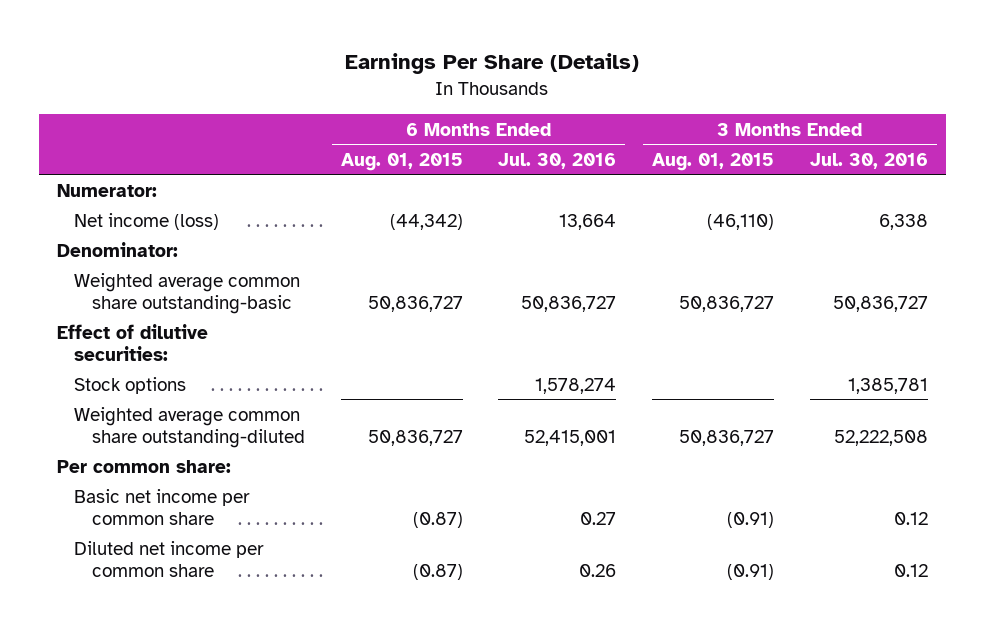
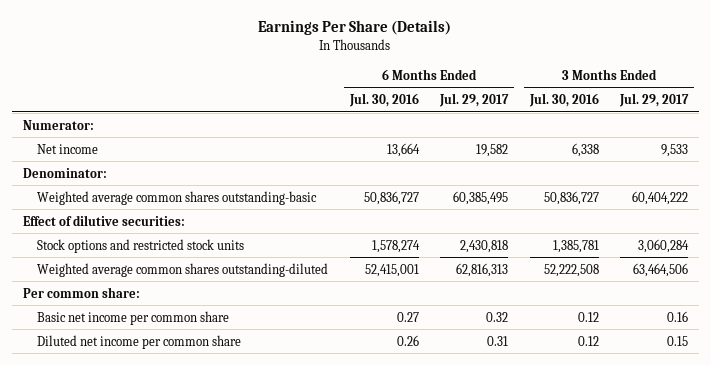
[340,152,463,171] Aug. 01, 2015 -> none
[652,152,775,171] Aug. 01, 2015 -> none
none -> [439,93,510,108] Jul. 29, 2017
none -> [619,93,690,108] Jul. 29, 2017
[74,212,220,230] Net income (loss) -> [37,143,99,154] Net income
[74,272,301,314] Weighted average common share outstanding-basic -> [37,190,318,205] Weighted average common shares outstanding-basic
[74,376,187,394] Stock options -> [37,238,245,253] Stock options and restricted stock units
[74,406,306,448] Weighted average common share outstanding-diluted -> [37,262,329,277] Weighted average common shares outstanding-diluted

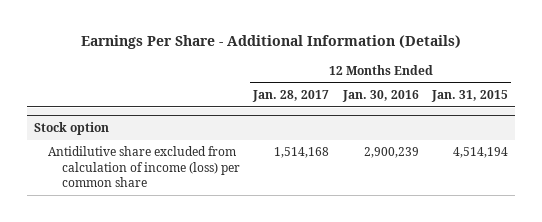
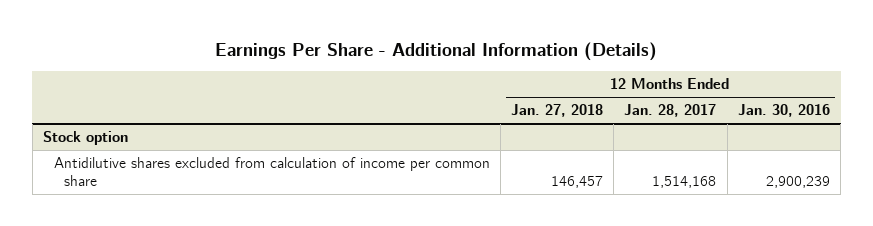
[431,89,509,102] Jan. 31, 2015 -> none
none -> [511,104,604,118] Jan. 27, 2018
[47,146,240,187] Antidilutive share excluded from calculation of income (loss) per common share -> [53,157,490,187] Antidilutive shares excluded from calculation of income per common share

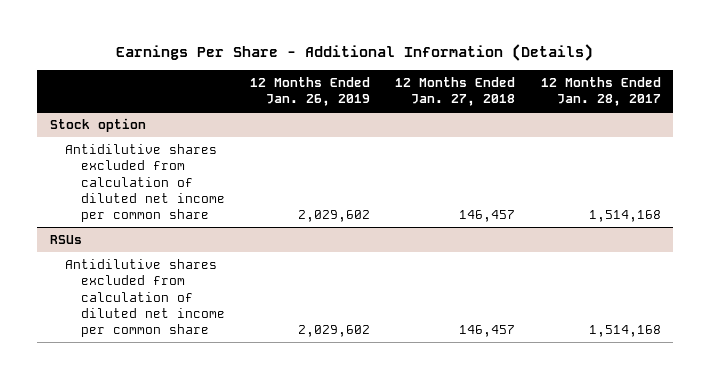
[737,104,830,118] Jan. 30, 2016 -> none
none -> [249,77,370,107] 12 Months Ended Jan. 26, 2019
[53,157,490,187] Antidilutive shares excluded from calculation of income per common share -> [65,144,225,223] Antidilutive shares excluded from calculation of diluted net income per common share
none -> [49,235,82,245] RSUs
none -> [65,259,225,338] Antidilutive shares excluded from calculation of diluted net income per common share

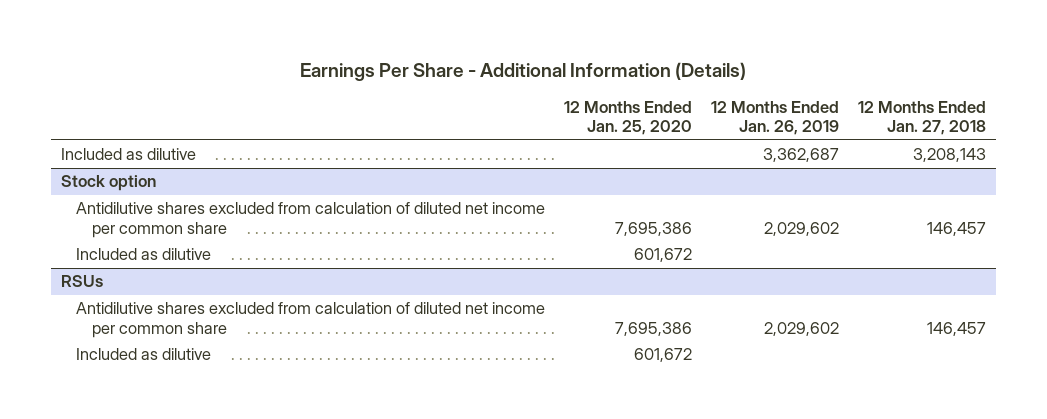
[540,77,661,107] 12 Months Ended Jan. 28, 2017 -> none
none -> [564,100,693,136] 12 Months Ended Jan. 25, 2020
none -> [60,148,196,161] Included as dilutive
none -> [76,248,212,261] Included as dilutive
none -> [76,348,212,361] Included as dilutive

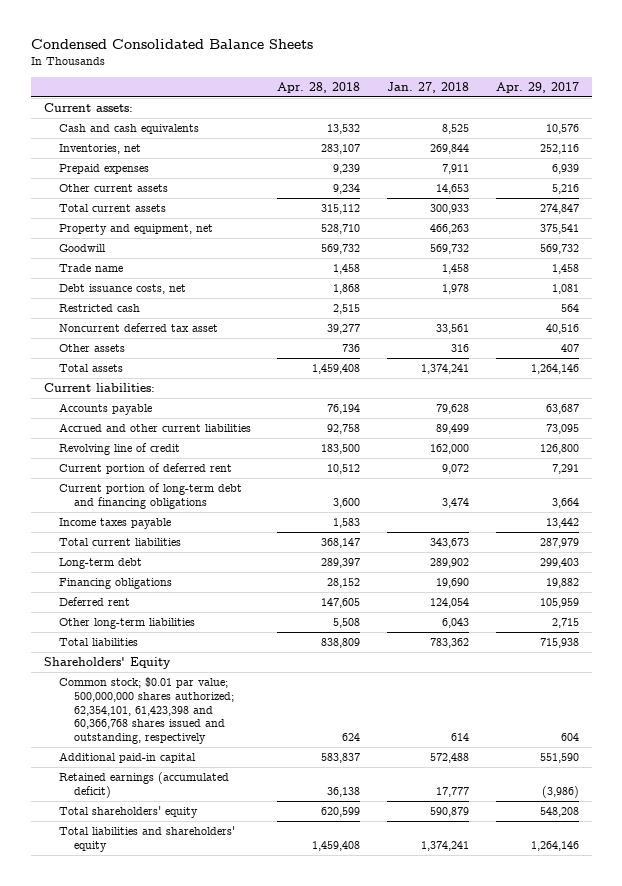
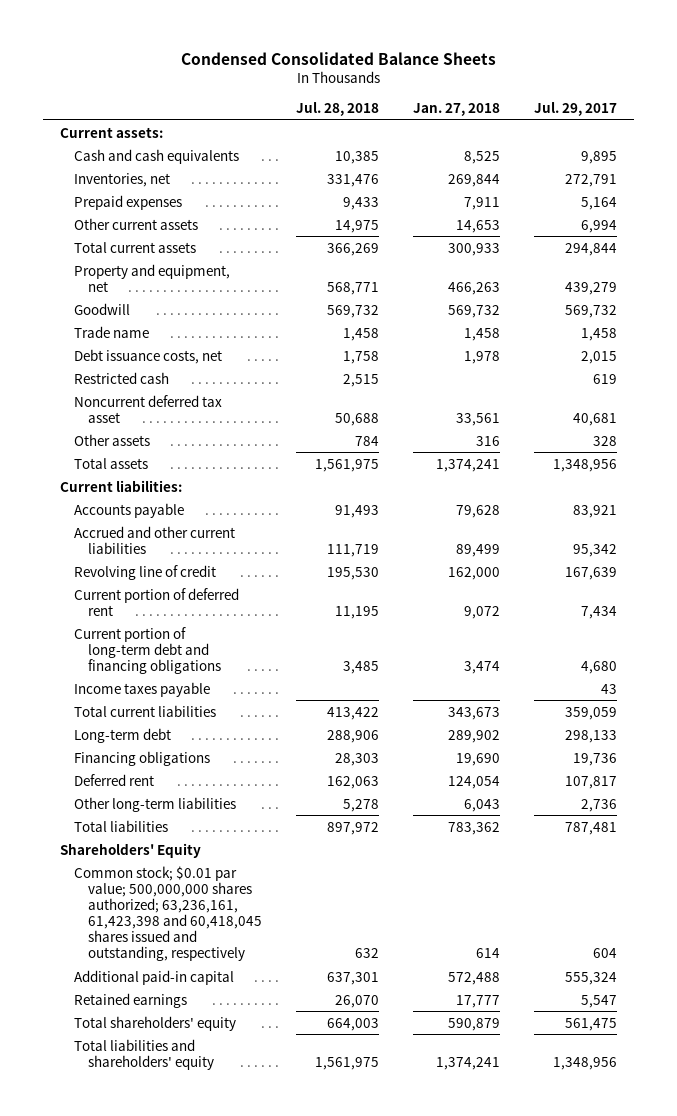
[277,81,361,93] Apr. 28, 2018 -> none
[495,81,579,93] Apr. 29, 2017 -> none
none -> [296,102,380,117] Jul. 28, 2018
none -> [533,102,617,117] Jul. 29, 2017
[58,677,234,745] Common stock; $0.01 par value; 500,000,000 shares authorized; 62,354,101, 61,423,398 and 60,366,768 shares issued and outstanding, respectively -> [74,865,263,962] Common stock; $0.01 par value; 500,000,000 shares authorized; 63,236,161, 61,423,398 and 60,418,045 shares issued and outstanding, respectively
[58,772,229,798] Retained earnings (accumulated deficit) -> [74,992,188,1008] Retained earnings

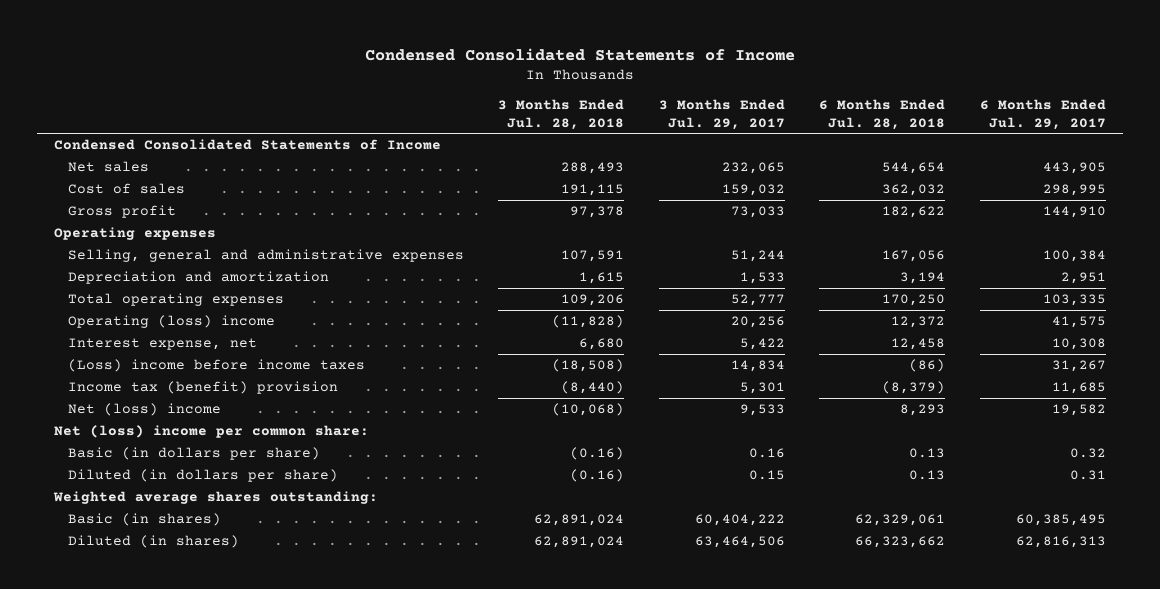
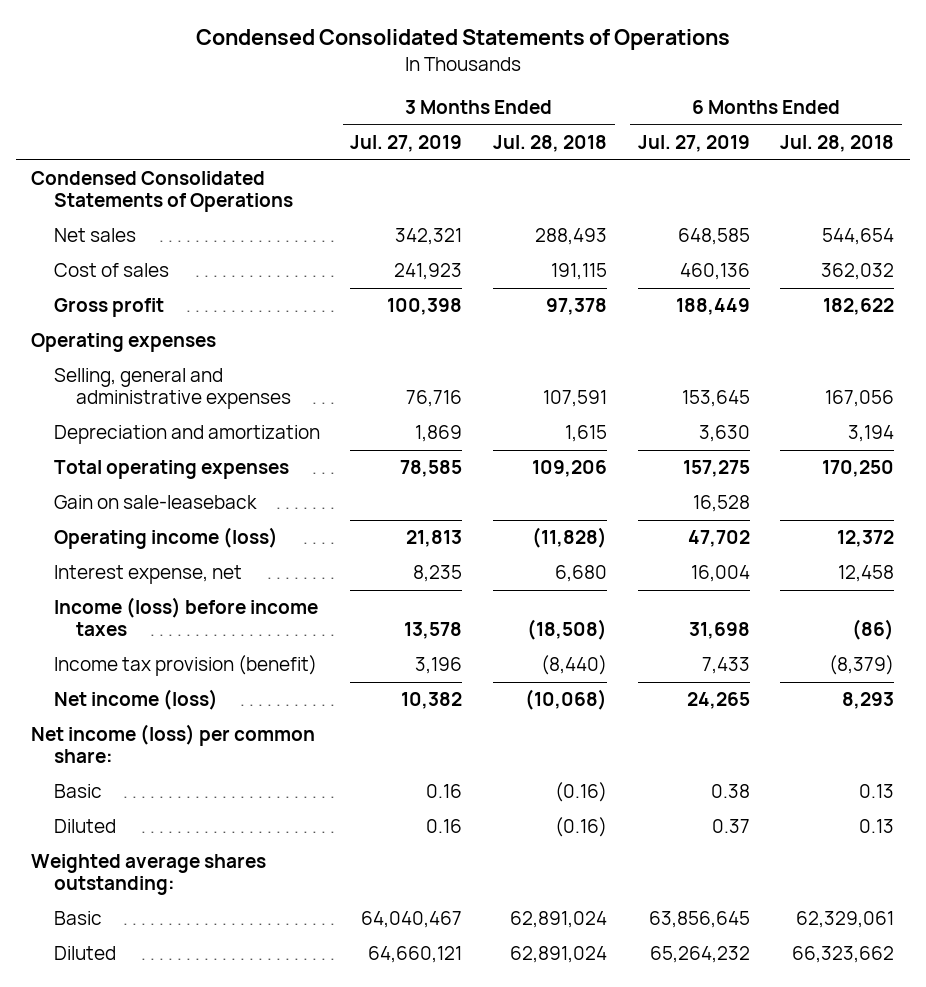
[364,47,795,61] Condensed Consolidated Statements of Income -> [195,29,730,51] Condensed Consolidated Statements of Operations
[658,99,785,130] 3 Months Ended Jul. 29, 2017 -> none
[979,99,1106,130] 6 Months Ended Jul. 29, 2017 -> none
none -> [350,134,463,152] Jul. 27, 2019
none -> [637,134,750,152] Jul. 27, 2019
[54,139,442,151] Condensed Consolidated Statements of Income -> [31,171,293,213] Condensed Consolidated Statements of Operations
none -> [53,495,257,510] Gain on sale-leaseback
[67,315,275,329] Operating (loss) income -> [53,527,278,550] Operating income (loss)
[67,359,365,373] (Loss) income before income taxes -> [53,597,318,637] Income (loss) before income taxes
[67,381,338,395] Income tax (benefit) provision -> [53,655,317,677] Income tax provision (benefit)
[67,403,221,417] Net (loss) income -> [53,689,218,711] Net income (loss)
[54,425,370,439] Net (loss) income per common share: -> [31,724,316,764] Net income (loss) per common share:
[67,447,320,461] Basic (in dollars per share) -> [53,784,102,799] Basic
[67,469,338,483] Diluted (in dollars per share) -> [53,819,116,834] Diluted
[67,513,221,527] Basic (in shares) -> [53,911,102,926] Basic
[67,535,239,549] Diluted (in shares) -> [53,946,116,961] Diluted

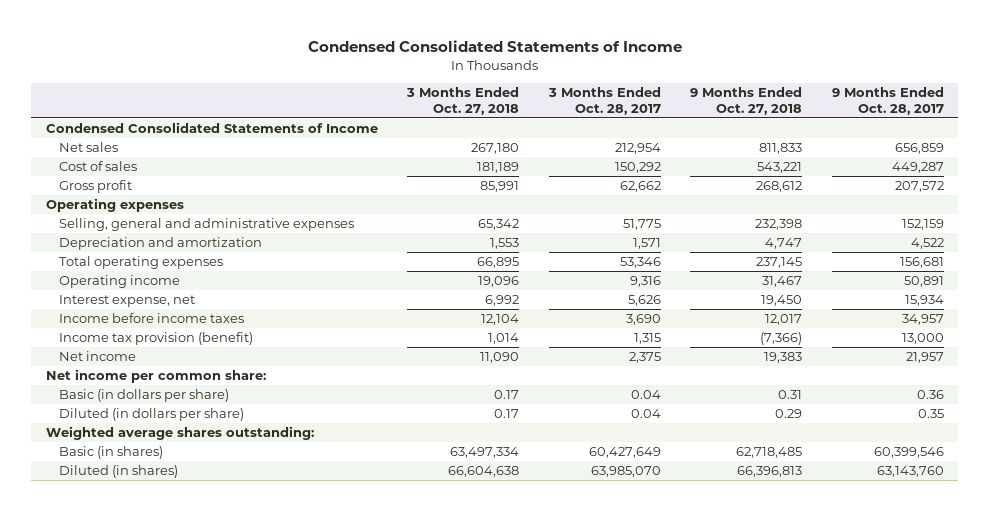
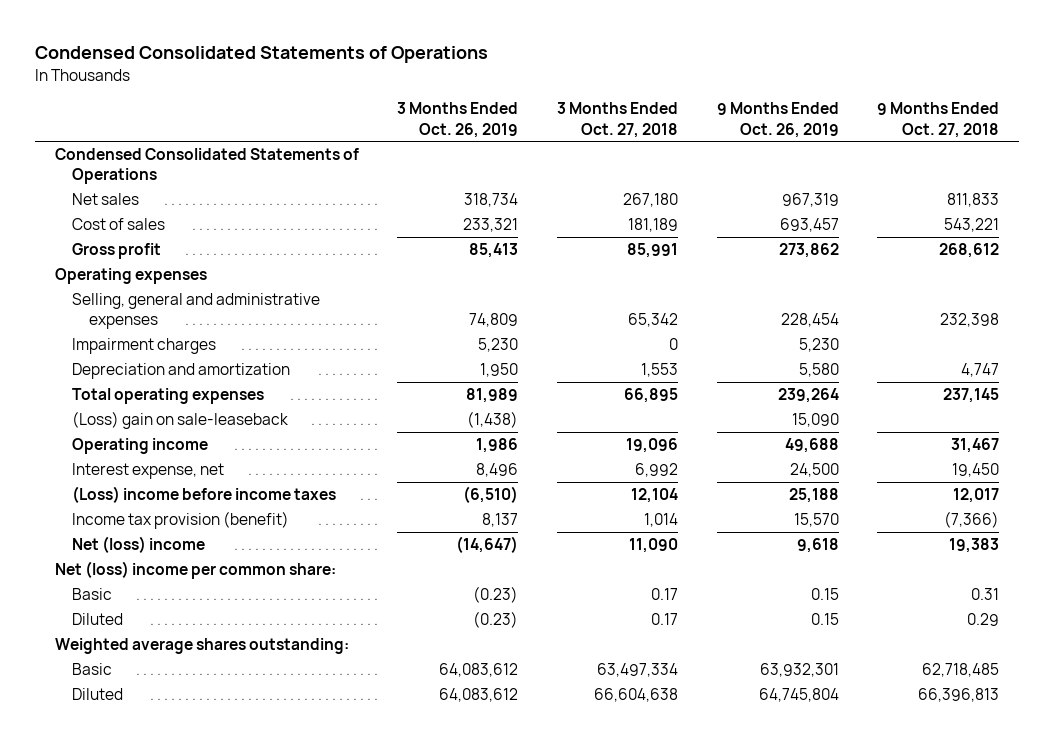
[307,39,682,52] Condensed Consolidated Statements of Income -> [35,46,489,64] Condensed Consolidated Statements of Operations
[547,87,661,115] 3 Months Ended Oct. 28, 2017 -> none
[831,87,944,115] 9 Months Ended Oct. 28, 2017 -> none
none -> [397,102,519,138] 3 Months Ended Oct. 26, 2019
none -> [716,102,839,138] 9 Months Ended Oct. 26, 2019
[46,122,379,134] Condensed Consolidated Statements of Income -> [54,148,359,185] Condensed Consolidated Statements of Operations
none -> [71,338,216,355] Impairment charges
none -> [71,411,288,430] (Loss) gain on sale-leaseback
[59,313,245,324] Income before income taxes -> [71,486,336,504] (Loss) income before income taxes
[59,351,137,362] Net income -> [71,536,205,554] Net (loss) income
[46,369,267,384] Net income per common share: -> [54,561,336,580] Net (loss) income per common share:
[59,389,230,403] Basic (in dollars per share) -> [71,588,112,601] Basic
[59,408,245,422] Diluted (in dollars per share) -> [71,613,123,626] Diluted
[59,446,164,460] Basic (in shares) -> [71,663,112,676] Basic
[59,465,179,479] Diluted (in shares) -> [71,688,123,701] Diluted

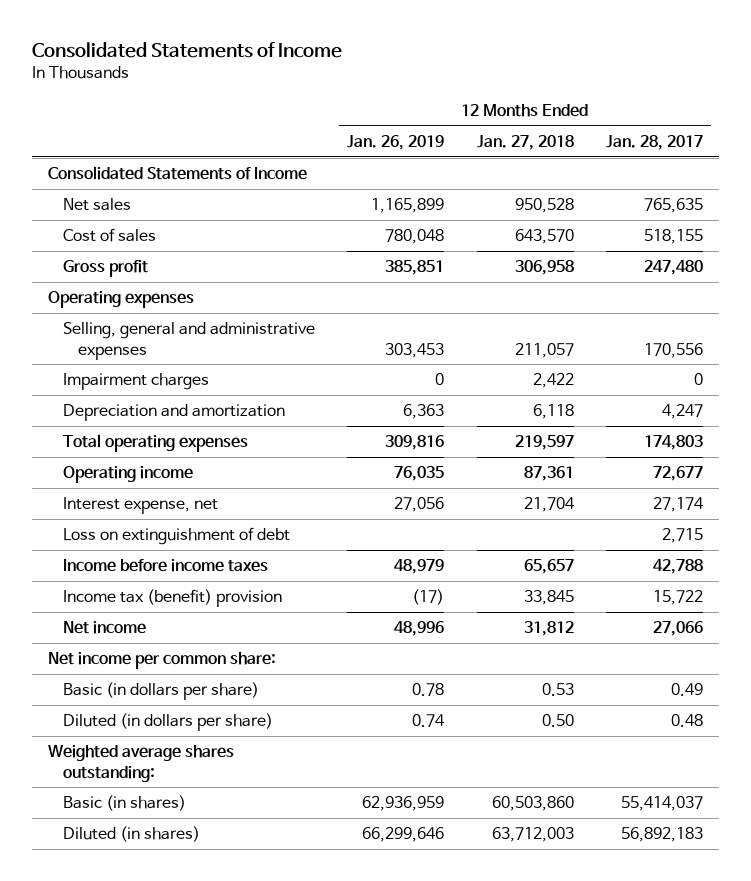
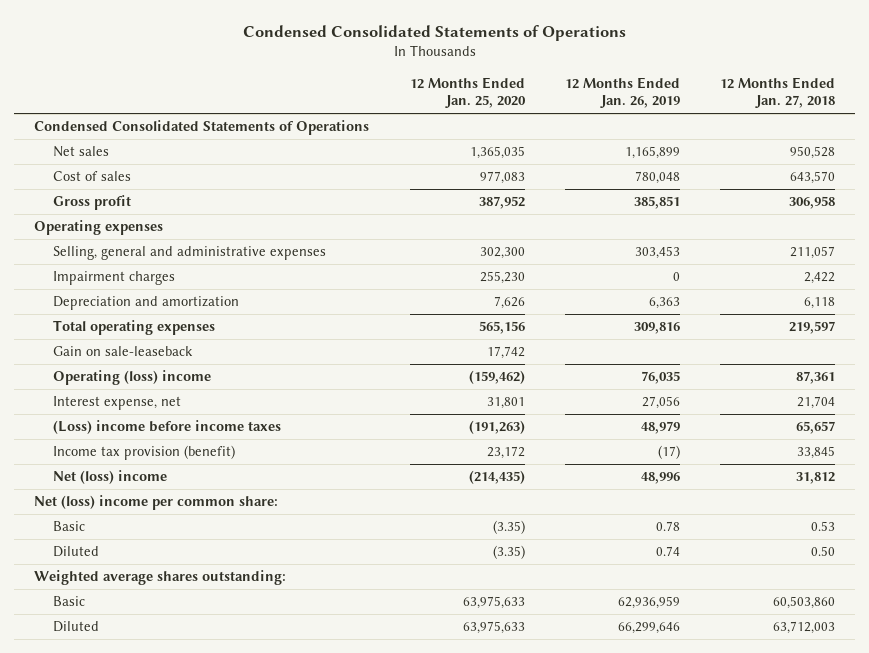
[31,41,342,58] Consolidated Statements of Income -> [242,24,626,41] Condensed Consolidated Statements of Operations
[605,134,703,150] Jan. 28, 2017 -> none
none -> [409,76,526,109] 12 Months Ended Jan. 25, 2020
[47,166,307,181] Consolidated Statements of Income -> [34,120,370,136] Condensed Consolidated Statements of Operations
none -> [52,346,193,357] Gain on sale-leaseback
[62,466,193,484] Operating income -> [52,370,211,386] Operating (loss) income
[62,527,290,546] Loss on extinguishment of debt -> none
[62,559,268,573] Income before income taxes -> [52,420,281,435] (Loss) income before income taxes
[62,589,282,608] Income tax (benefit) provision -> [52,445,235,461] Income tax provision (benefit)
[62,621,146,635] Net income -> [52,470,167,485] Net (loss) income
[47,652,276,670] Net income per common share: -> [34,495,279,511] Net (loss) income per common share:
[62,682,259,701] Basic (in dollars per share) -> [52,521,85,532] Basic
[62,713,273,732] Diluted (in dollars per share) -> [52,546,99,558] Diluted
[62,795,186,812] Basic (in shares) -> [52,596,85,607] Basic
[62,826,200,843] Diluted (in shares) -> [52,621,99,633] Diluted

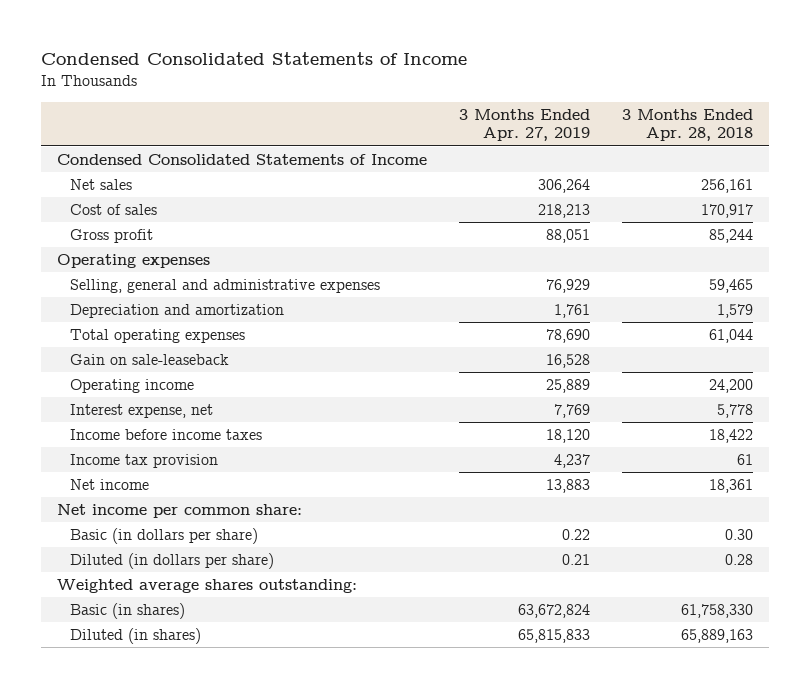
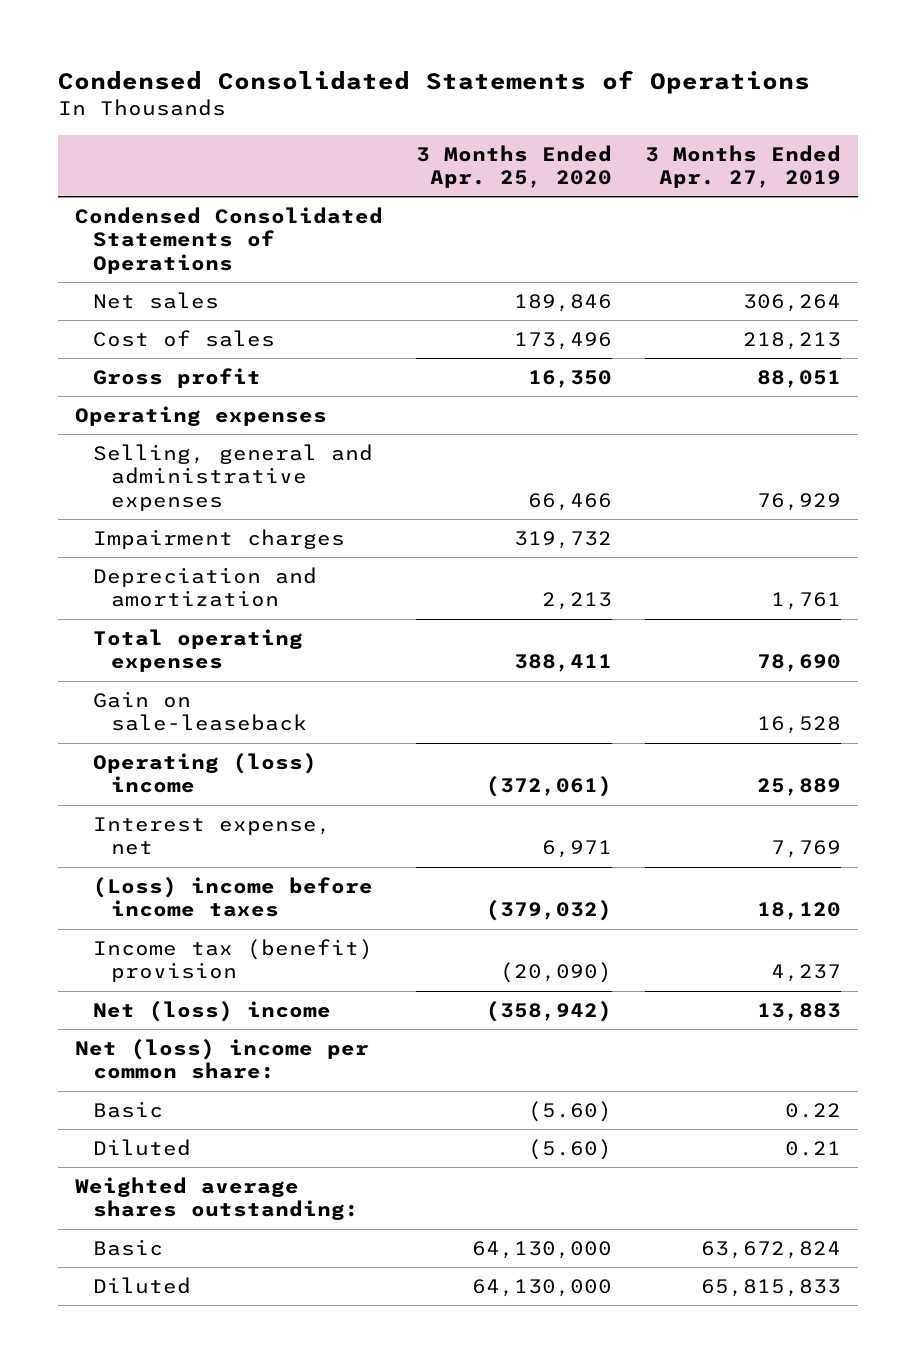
[40,51,467,65] Condensed Consolidated Statements of Income -> [58,69,811,94] Condensed Consolidated Statements of Operations
[622,109,754,142] 3 Months Ended Apr. 28, 2018 -> none
none -> [415,144,612,188] 3 Months Ended Apr. 25, 2020
[56,154,427,166] Condensed Consolidated Statements of Income -> [74,206,383,274] Condensed Consolidated Statements of Operations
none -> [92,528,345,549] Impairment charges
[70,379,195,394] Operating income -> [92,752,317,794] Operating (loss) income
[70,429,263,441] Income before income taxes -> [92,876,373,918] (Loss) income before income taxes
[70,454,219,469] Income tax provision -> [92,938,373,983] Income tax (benefit) provision
[70,479,150,491] Net income -> [92,1000,331,1022] Net (loss) income
[56,504,302,519] Net income per common share: -> [74,1038,369,1080] Net (loss) income per common share:
[70,528,259,545] Basic (in dollars per share) -> [92,1100,163,1118] Basic
[70,553,275,570] Diluted (in dollars per share) -> [92,1138,191,1156] Diluted
[70,603,186,620] Basic (in shares) -> [92,1238,163,1256] Basic
[70,628,202,645] Diluted (in shares) -> [92,1276,191,1294] Diluted

